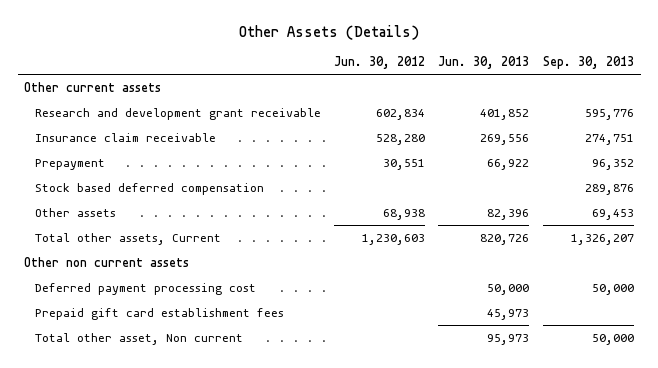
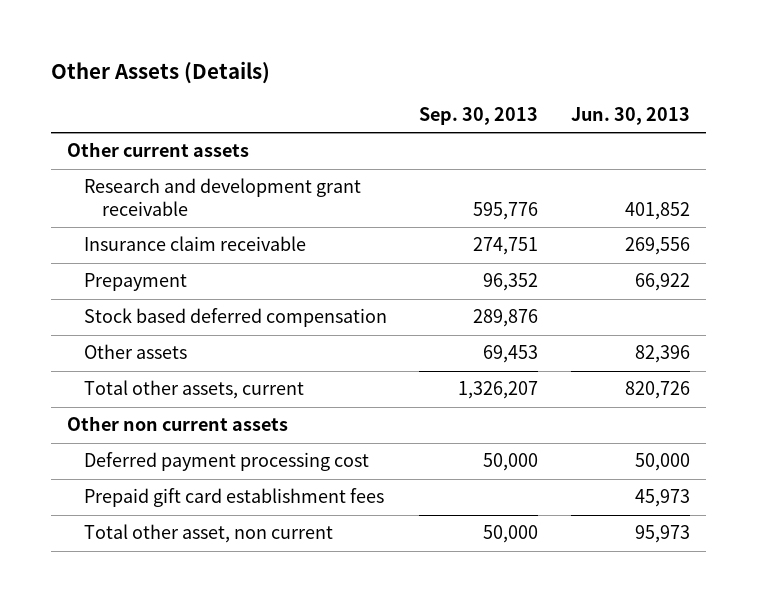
[334,56,426,70] Jun. 30, 2012 -> none
[34,232,221,245] Total other assets, Current -> [84,380,305,400] Total other assets, current
[34,332,243,345] Total other asset, Non current -> [84,524,334,544] Total other asset, non current

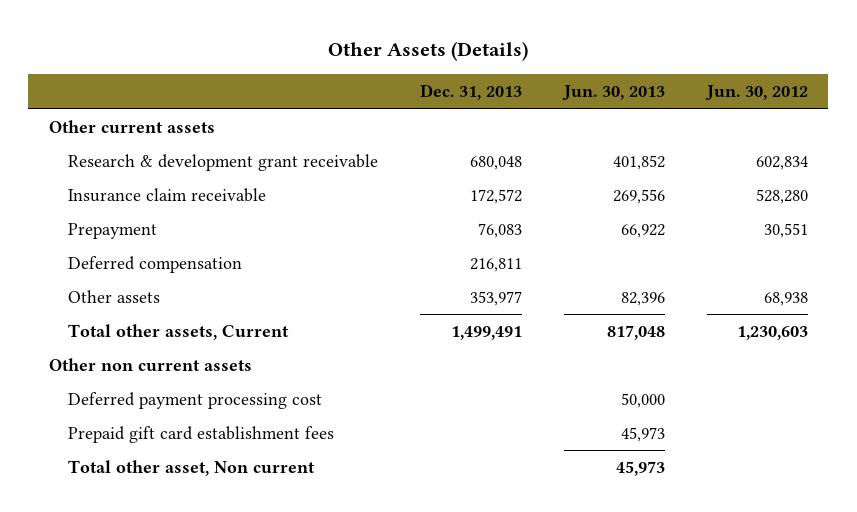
[419,106,539,125] Sep. 30, 2013 -> none
none -> [419,84,522,101] Dec. 31, 2013
none -> [704,85,808,102] Jun. 30, 2012
[84,178,362,216] Research and development grant receivable -> [68,153,379,171] Research & development grant receivable
[84,308,388,328] Stock based deferred compensation -> [68,255,243,273] Deferred compensation
[84,380,305,400] Total other assets, current -> [68,323,290,340] Total other assets, Current
[624,381,690,400] 820,726 -> [606,324,665,340] 817,048
[84,524,334,544] Total other asset, non current -> [68,459,316,476] Total other asset, Non current
[634,525,690,544] 95,973 -> [615,460,665,476] 45,973

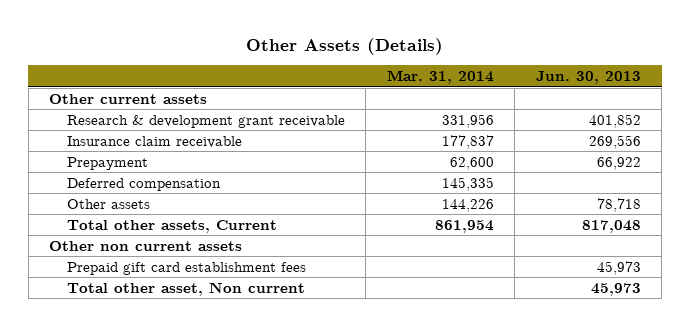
[419,84,522,101] Dec. 31, 2013 -> none
[704,85,808,102] Jun. 30, 2012 -> none
none -> [386,70,494,85] Mar. 31, 2014
[620,291,665,306] 82,396 -> [596,197,641,212] 78,718
[68,391,323,409] Deferred payment processing cost -> none

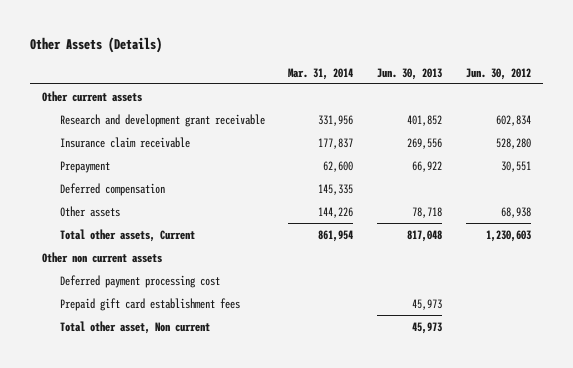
none -> [466,67,532,80] Jun. 30, 2012
[66,114,345,128] Research & development grant receivable -> [59,113,265,127] Research and development grant receivable
none -> [59,274,220,288] Deferred payment processing cost

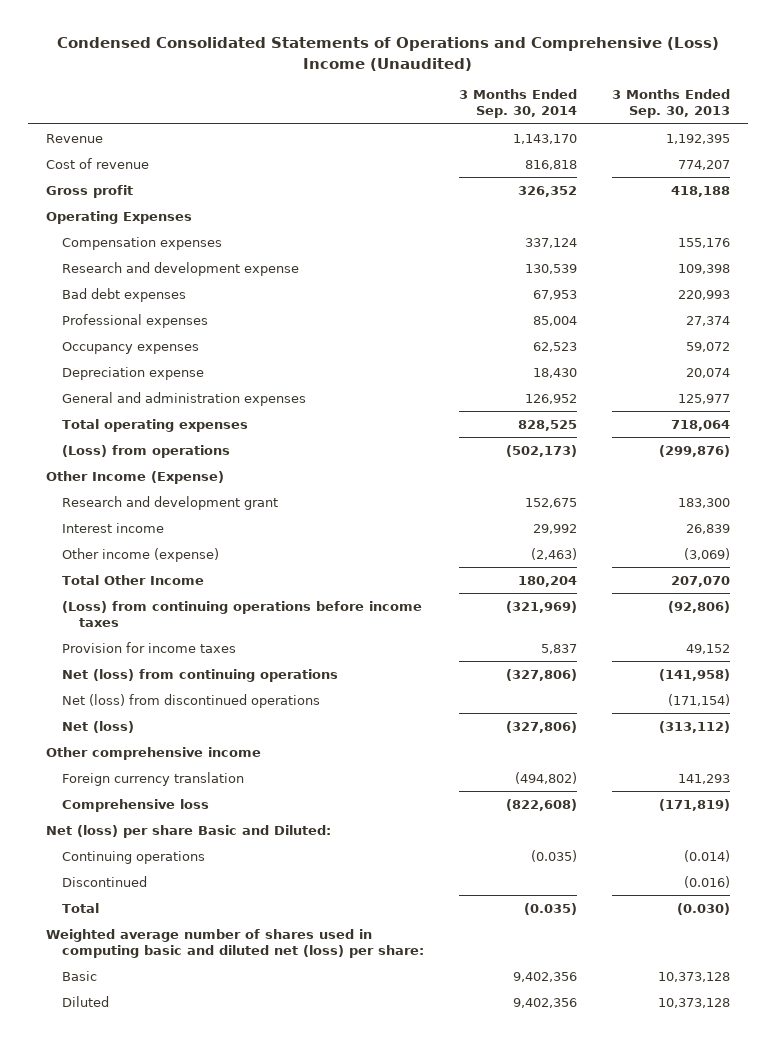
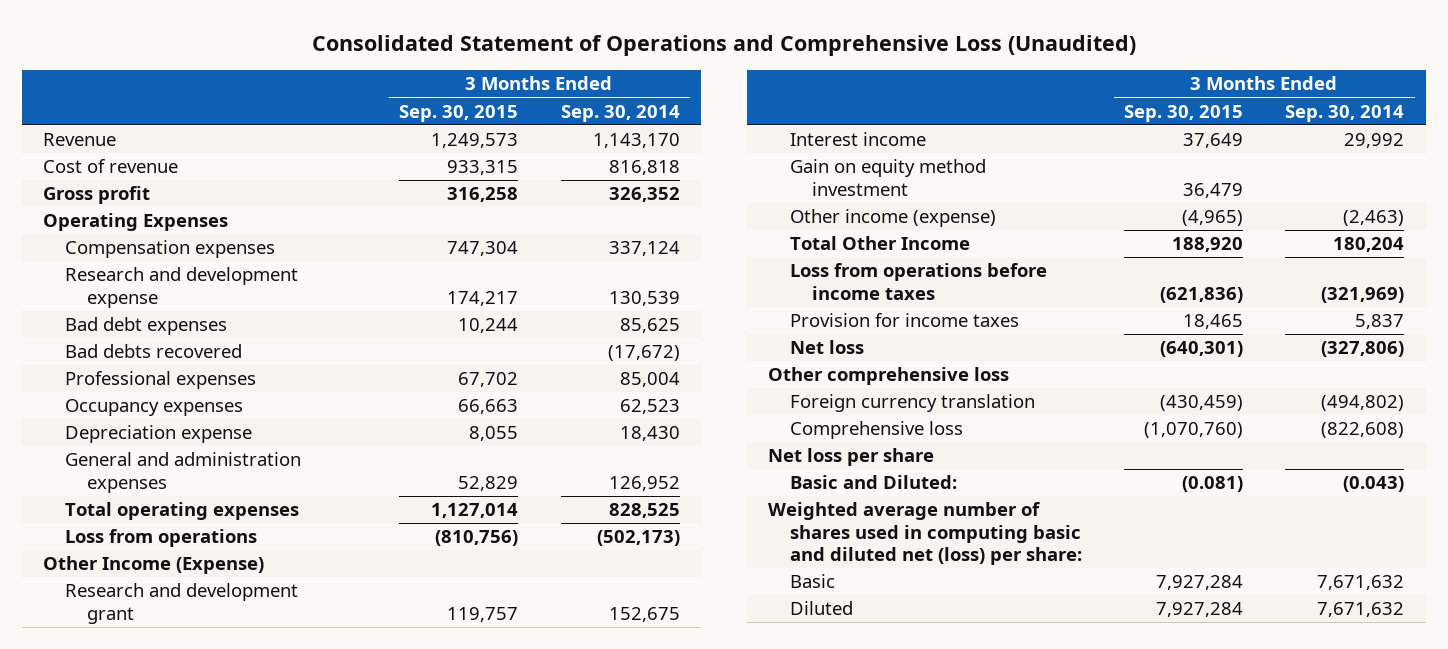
[56,37,719,71] Condensed Consolidated Statements of Operations and Comprehensive (Loss) Income (Unaudited) -> [311,35,1136,57] Consolidated Statement of Operations and Comprehensive Loss (Unaudited)
[612,89,731,119] 3 Months Ended Sep. 30, 2013 -> none
none -> [399,104,519,122] Sep. 30, 2015
[533,289,578,300] 67,953 -> [619,318,680,334] 85,625
none -> [65,344,243,359] Bad debts recovered
[62,444,231,458] (Loss) from operations -> [65,529,258,548] Loss from operations
none -> [789,159,986,196] Gain on equity method investment
[62,600,423,627] (Loss) from continuing operations before income taxes -> [789,263,1047,300] Loss from operations before income taxes
[62,668,339,682] Net (loss) from continuing operations -> none
[62,693,321,708] Net (loss) from discontinued operations -> none
[62,720,135,733] Net (loss) -> [789,340,864,355] Net loss
[45,746,261,760] Other comprehensive income -> [768,367,1010,386] Other comprehensive loss
[62,850,206,864] Continuing operations -> none
[62,875,148,887] Discontinued -> none
[62,902,100,913] Total -> none
[45,824,331,838] Net (loss) per share Basic and Diluted: -> [768,448,935,467] Net loss per share
none -> [789,475,957,490] Basic and Diluted:
[513,971,578,982] 9,402,356 -> [1317,575,1405,591] 7,671,632
[513,997,578,1008] 9,402,356 -> [1317,602,1405,618] 7,671,632

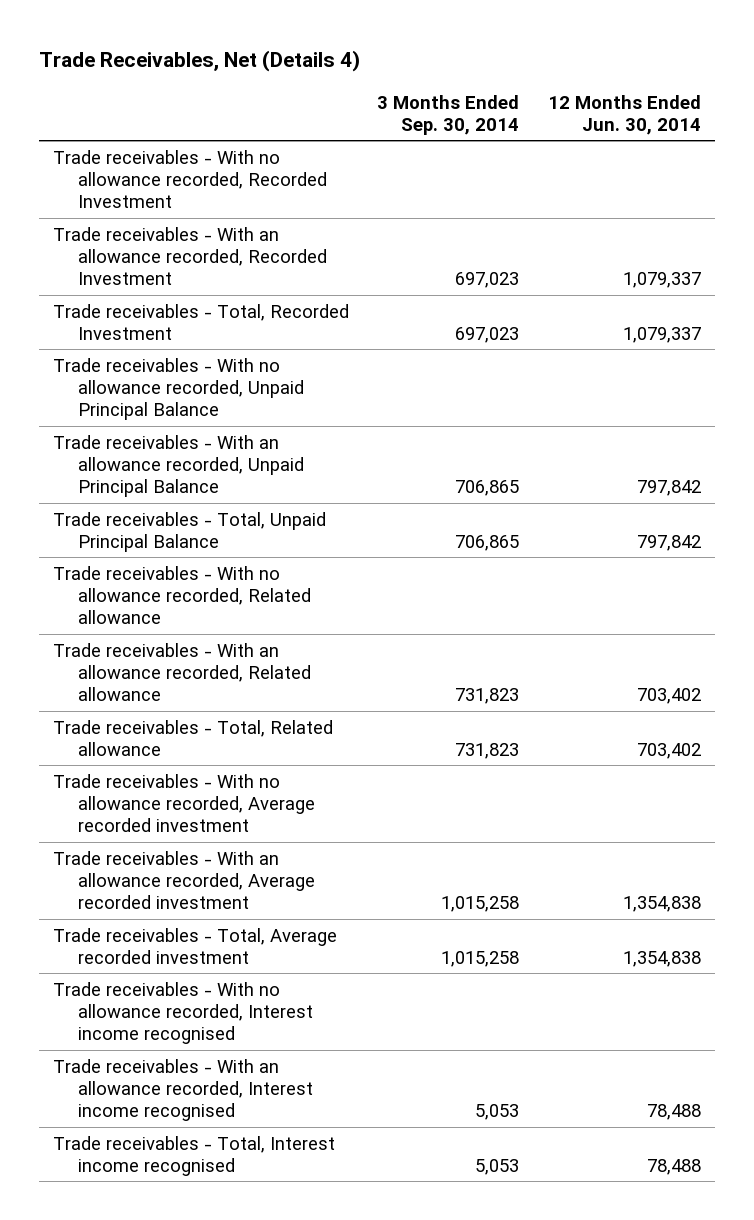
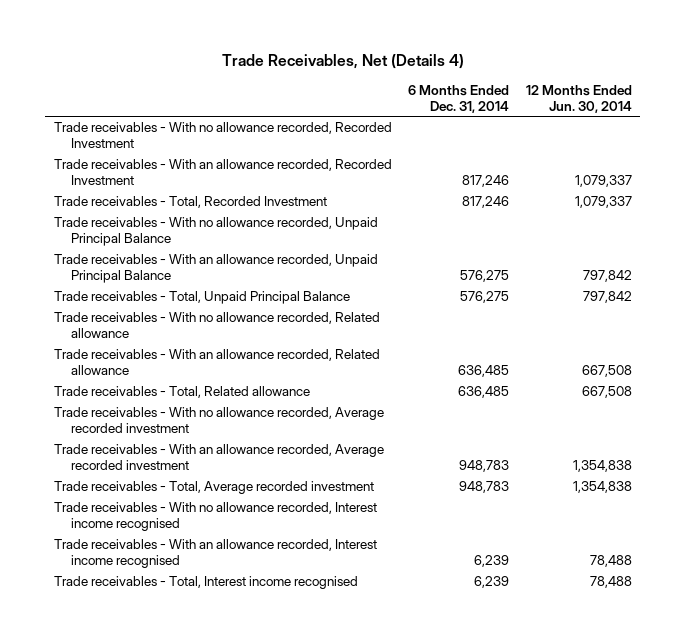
[377,94,520,135] 3 Months Ended Sep. 30, 2014 -> none
none -> [408,85,510,113] 6 Months Ended Dec. 31, 2014
[636,688,701,705] 703,402 -> [581,365,632,378] 667,508
[636,742,701,759] 703,402 -> [581,386,632,399] 667,508

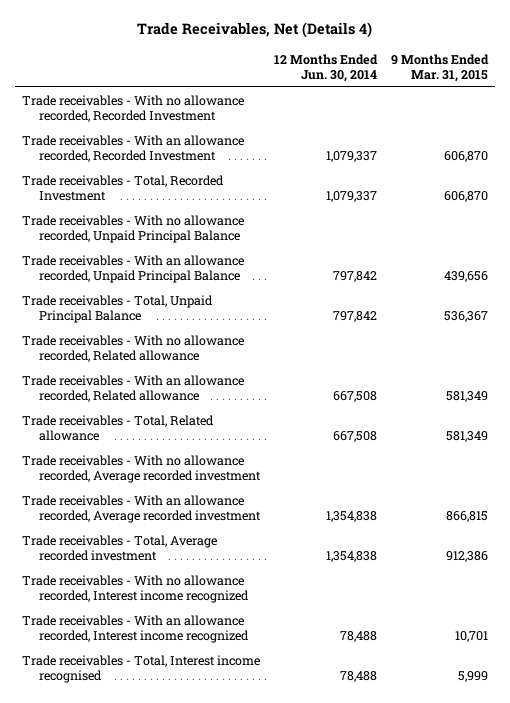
[408,85,510,113] 6 Months Ended Dec. 31, 2014 -> none
none -> [390,53,489,82] 9 Months Ended Mar. 31, 2015
[53,502,377,532] Trade receivables - With no allowance recorded, Interest income recognised -> [21,574,250,604] Trade receivables - With no allowance recorded, Interest income recognized
[53,539,377,569] Trade receivables - With an allowance recorded, Interest income recognised -> [21,614,250,644] Trade receivables - With an allowance recorded, Interest income recognized

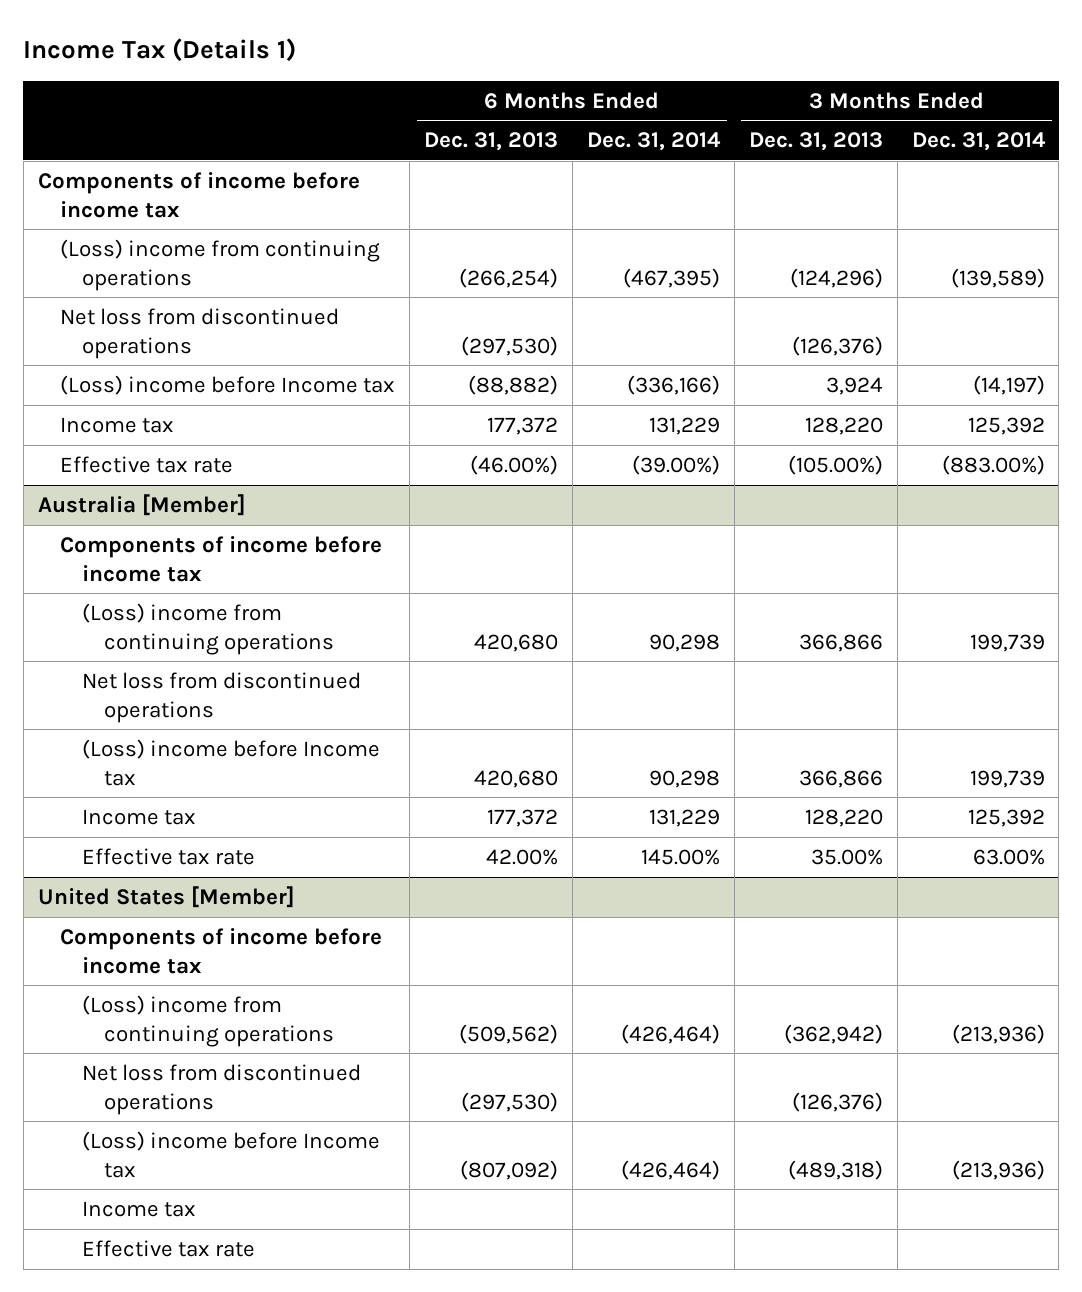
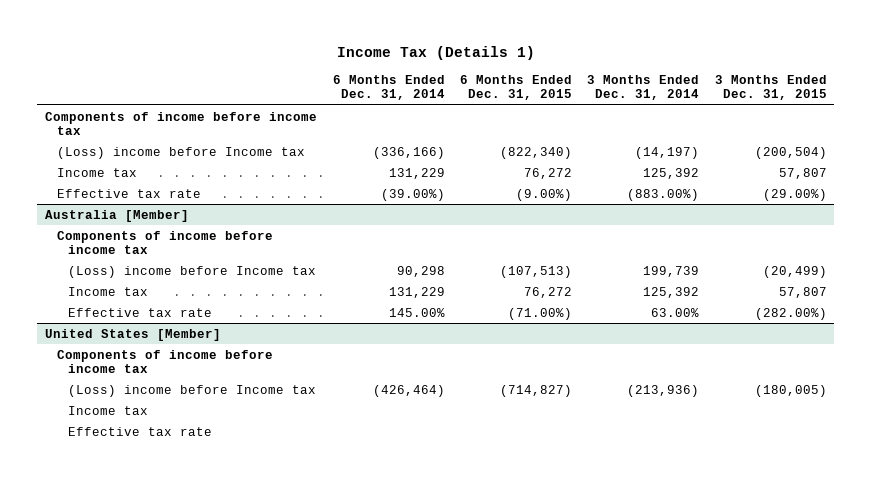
[423,132,558,152] Dec. 31, 2013 -> none
[748,132,883,152] Dec. 31, 2013 -> none
none -> [459,74,572,101] 6 Months Ended Dec. 31, 2015
none -> [714,74,827,101] 3 Months Ended Dec. 31, 2015
[59,238,380,291] (Loss) income from continuing operations -> none
[59,307,339,359] Net loss from discontinued operations -> none
[82,602,335,655] (Loss) income from continuing operations -> none
[82,671,362,723] Net loss from discontinued operations -> none
[82,994,335,1047] (Loss) income from continuing operations -> none
[82,1063,362,1115] Net loss from discontinued operations -> none

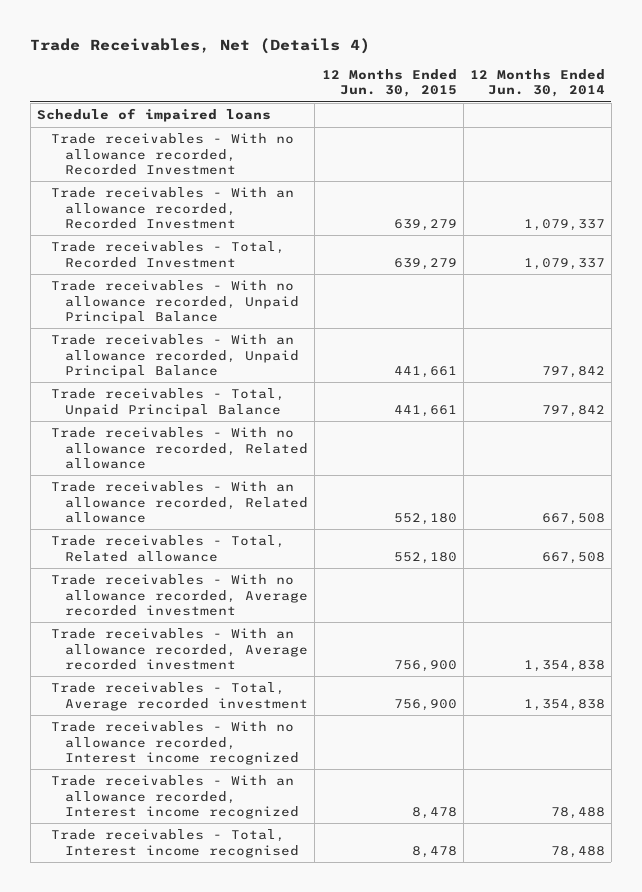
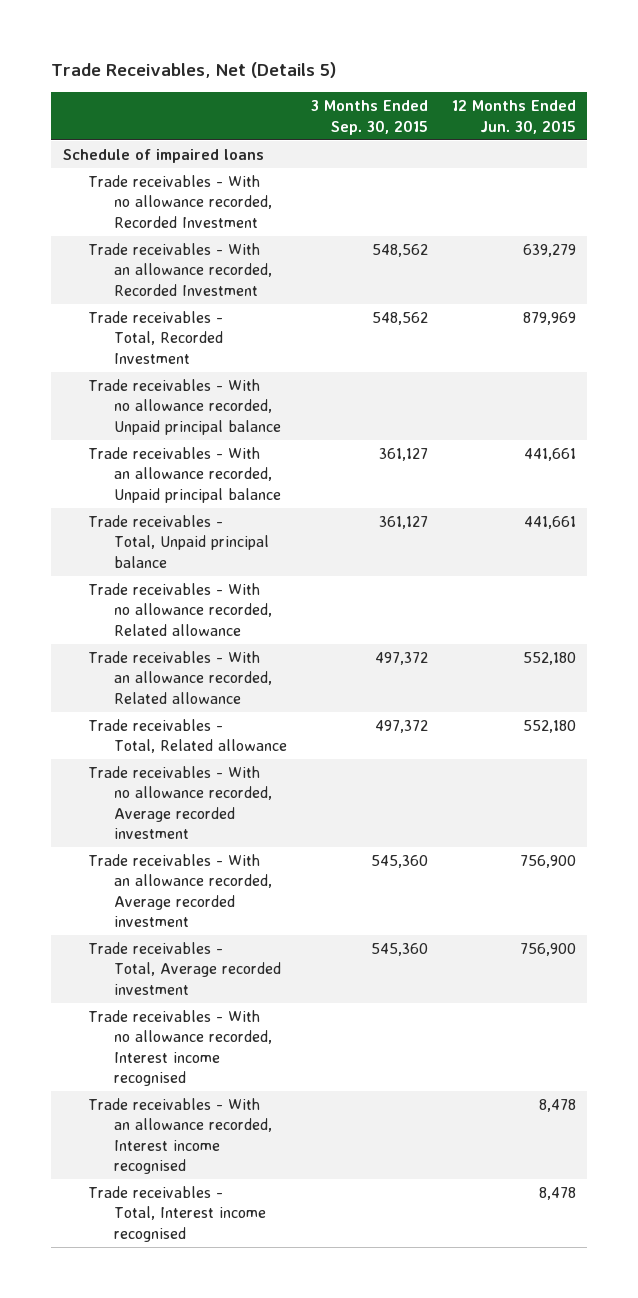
[30,37,371,54] Trade Receivables, Net (Details 4) -> [50,61,336,78] Trade Receivables, Net (Details 5)
[469,68,605,98] 12 Months Ended Jun. 30, 2014 -> none
none -> [310,100,428,135] 3 Months Ended Sep. 30, 2015
[393,257,457,270] 639,279 -> [522,311,576,325] 879,969
[51,280,300,324] Trade receivables - With no allowance recorded, Unpaid Principal Balance -> [88,378,282,435] Trade receivables - With no allowance recorded, Unpaid principal balance
[51,334,300,378] Trade receivables - With an allowance recorded, Unpaid Principal Balance -> [88,446,282,503] Trade receivables - With an allowance recorded, Unpaid principal balance
[51,388,286,417] Trade receivables - Total, Unpaid Principal Balance -> [88,514,270,568] Trade receivables - Total, Unpaid principal balance
[51,721,300,765] Trade receivables - With no allowance recorded, Interest income recognized -> [88,1009,273,1087] Trade receivables - With no allowance recorded, Interest income recognised
[51,775,300,819] Trade receivables - With an allowance recorded, Interest income recognized -> [88,1097,273,1175] Trade receivables - With an allowance recorded, Interest income recognised

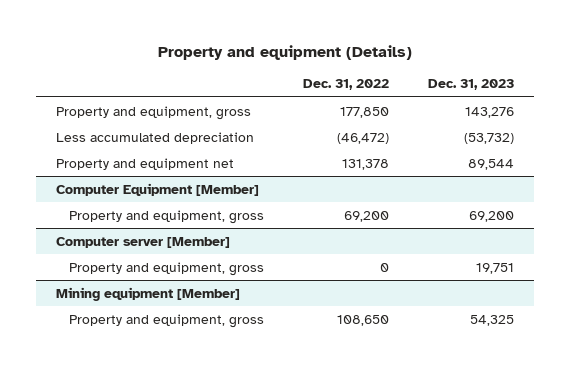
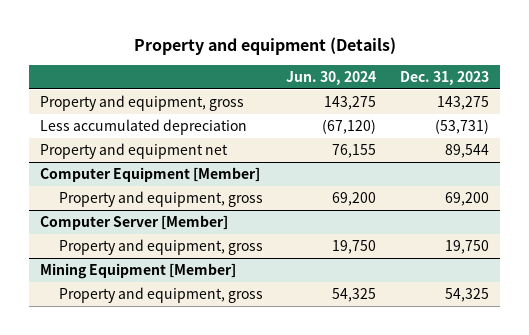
[302,79,389,91] Dec. 31, 2022 -> none
none -> [286,70,377,85] Jun. 30, 2024
[465,106,515,118] 143,276 -> [436,96,489,111] 143,275
[464,132,515,144] (53,732) -> [434,119,489,135] (53,731)
[55,236,230,248] Computer server [Member] -> [40,215,229,231] Computer Server [Member]
[476,262,515,274] 19,751 -> [444,240,489,255] 19,750
[55,286,240,301] Mining equipment [Member] -> [40,263,237,280] Mining Equipment [Member]

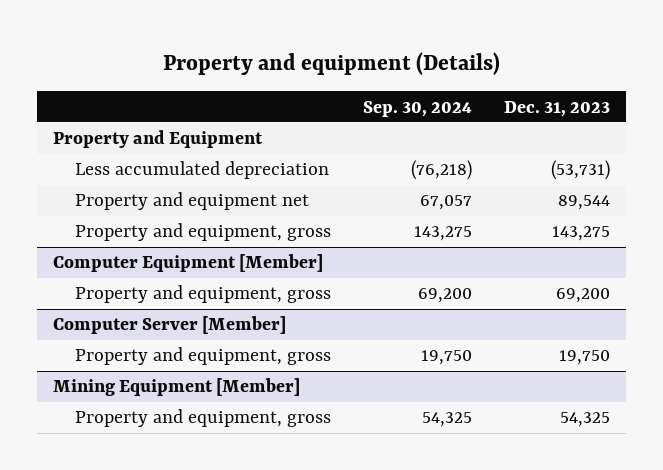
[286,70,377,85] Jun. 30, 2024 -> none
none -> [363,100,473,117] Sep. 30, 2024
none -> [53,130,264,149] Property and Equipment
[40,95,245,112] Property and equipment, gross -> [75,223,332,242] Property and equipment, gross

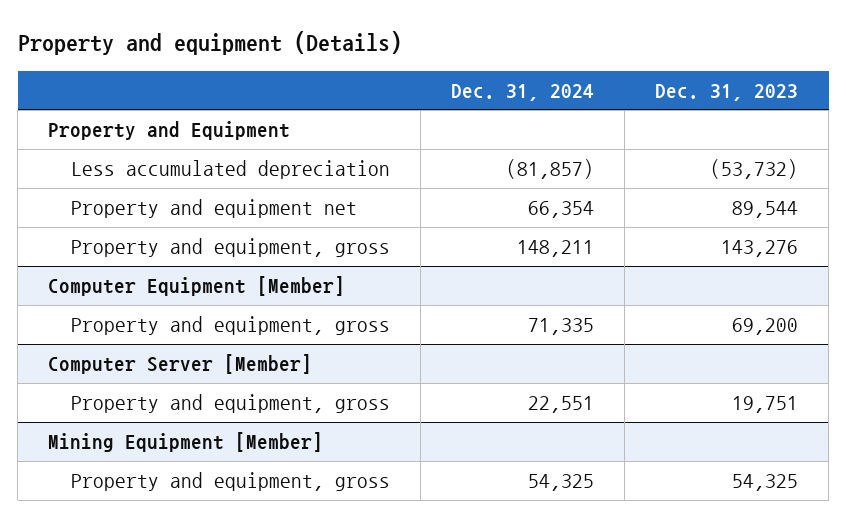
[363,100,473,117] Sep. 30, 2024 -> none
none -> [450,83,594,101] Dec. 31, 2024
[550,160,610,181] (53,731) -> [709,158,798,179] (53,732)
[551,226,610,242] 143,275 -> [720,239,798,257] 143,276
[558,350,610,366] 19,750 -> [731,395,798,413] 19,751

